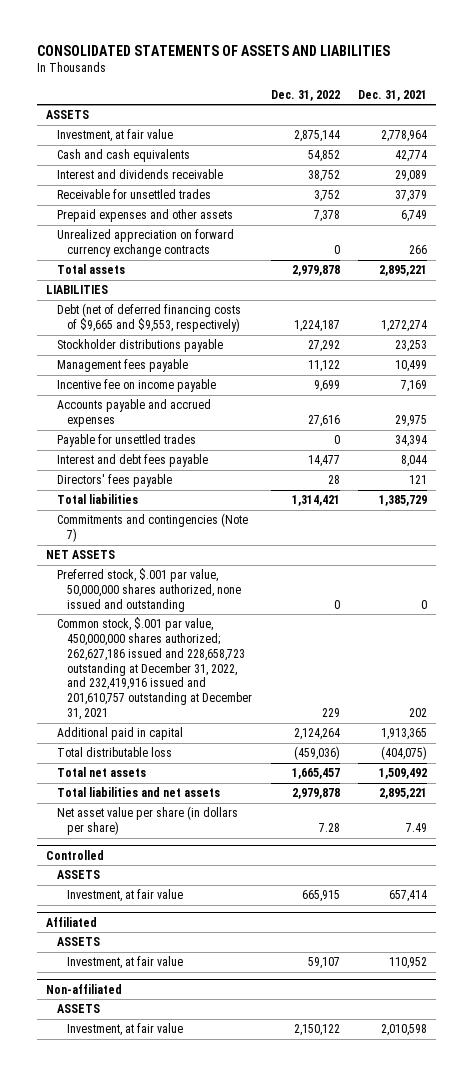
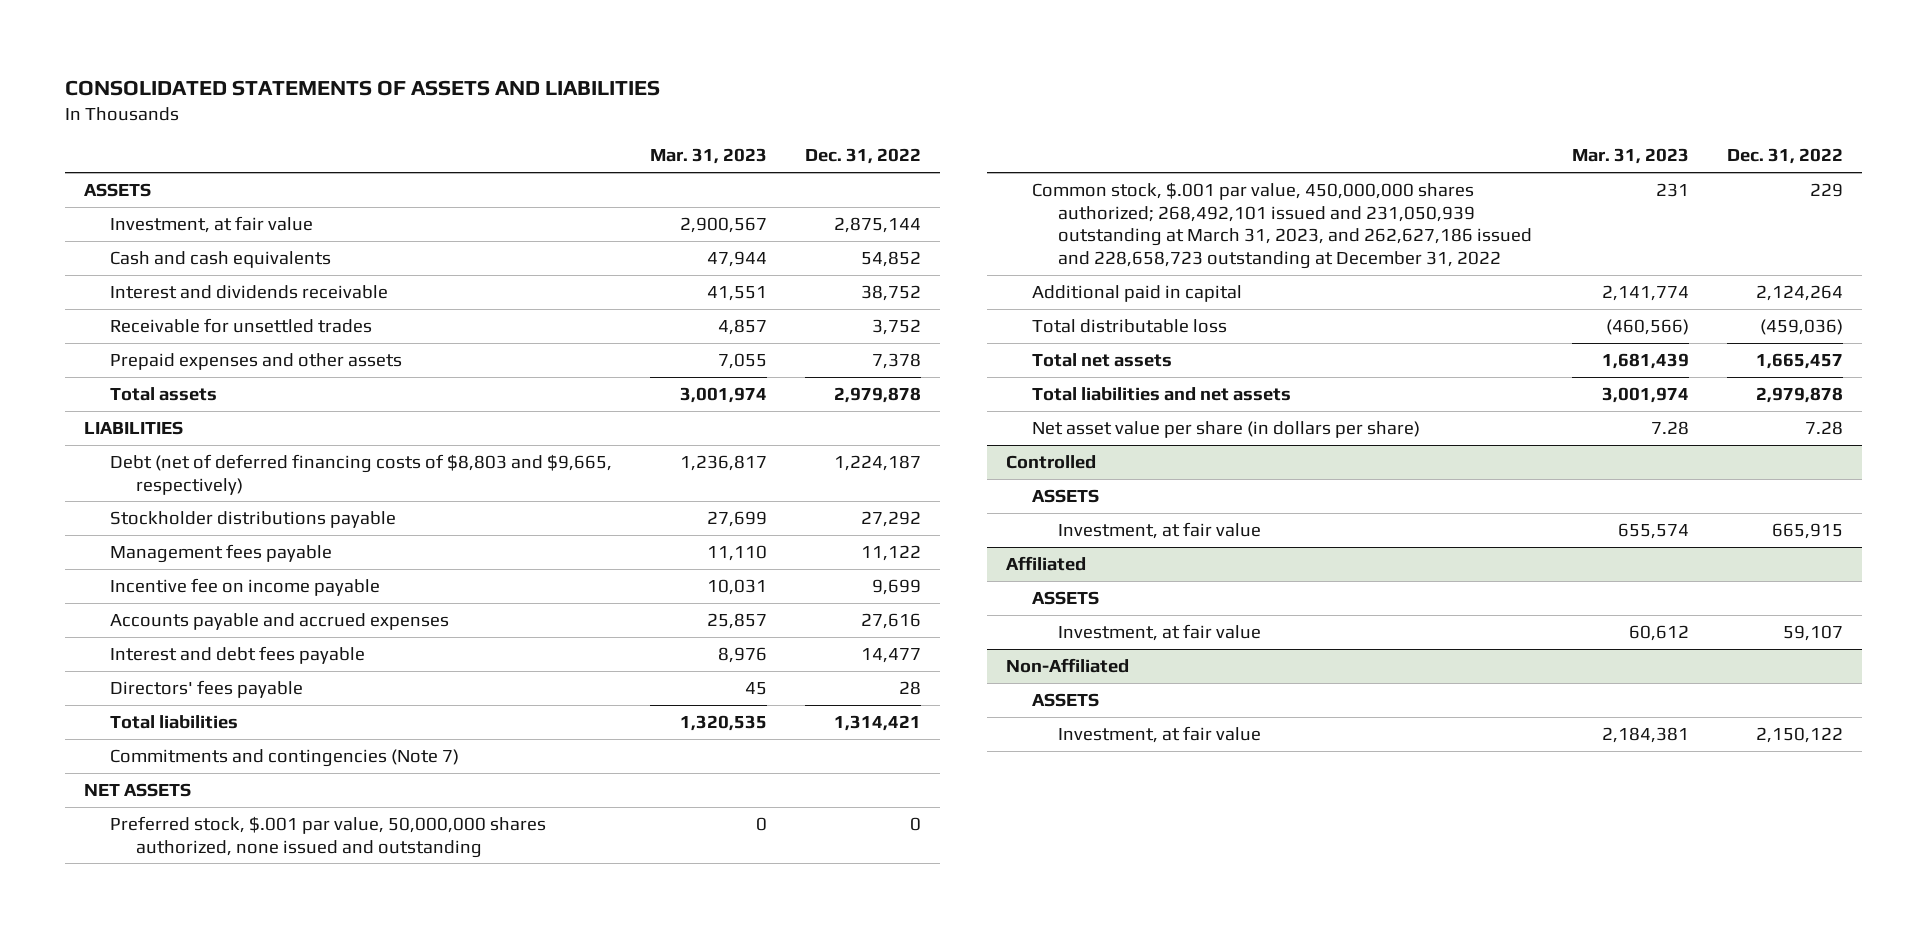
[358,89,428,101] Dec. 31, 2021 -> none
none -> [650,148,768,165] Mar. 31, 2023
[56,229,234,258] Unrealized appreciation on forward currency exchange contracts -> none
[56,303,241,333] Debt (net of deferred financing costs of $9,665 and $9,553, respectively) -> [110,453,613,495] Debt (net of deferred financing costs of $8,803 and $9,665, respectively)
[56,434,196,448] Payable for unsettled trades -> none
[56,617,253,721] Common stock, $.001 par value, 450,000,000 shares authorized; 262,627,186 issued and 228,658,723 outstanding at December 31, 2022, and 232,419,916 issued and 201,610,757 outstanding at December 31, 2021 -> [1032,181,1532,269] Common stock, $.001 par value, 450,000,000 shares authorized; 268,492,101 issued and 231,050,939 outstanding at March 31, 2023, and 262,627,186 issued and 228,658,723 outstanding at December 31, 2022
[46,983,123,994] Non-affiliated -> [1006,657,1130,673] Non-Affiliated

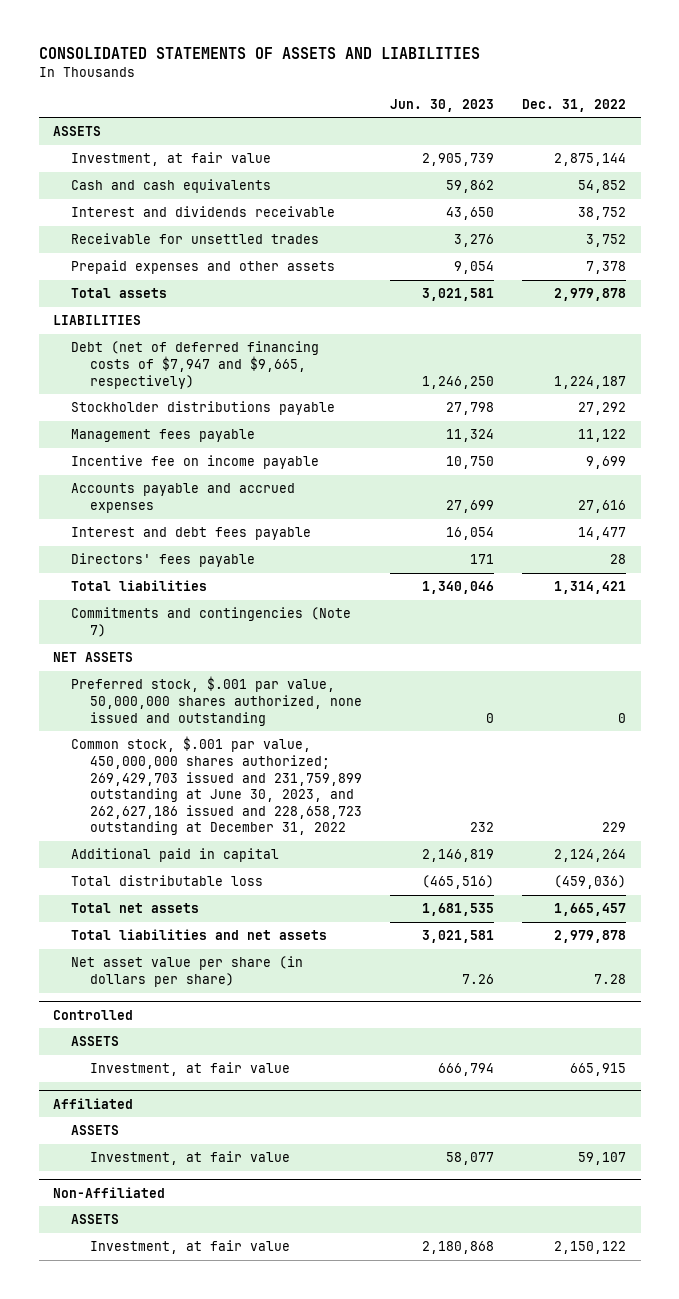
[650,148,768,165] Mar. 31, 2023 -> none
none -> [390,98,495,112] Jun. 30, 2023
[110,453,613,495] Debt (net of deferred financing costs of $8,803 and $9,665, respectively) -> [71,341,320,389] Debt (net of deferred financing costs of $7,947 and $9,665, respectively)
[1032,181,1532,269] Common stock, $.001 par value, 450,000,000 shares authorized; 268,492,101 issued and 231,050,939 outstanding at March 31, 2023, and 262,627,186 issued and 228,658,723 outstanding at December 31, 2022 -> [71,736,362,836] Common stock, $.001 par value, 450,000,000 shares authorized; 269,429,703 issued and 231,759,899 outstanding at June 30, 2023, and 262,627,186 issued and 228,658,723 outstanding at December 31, 2022

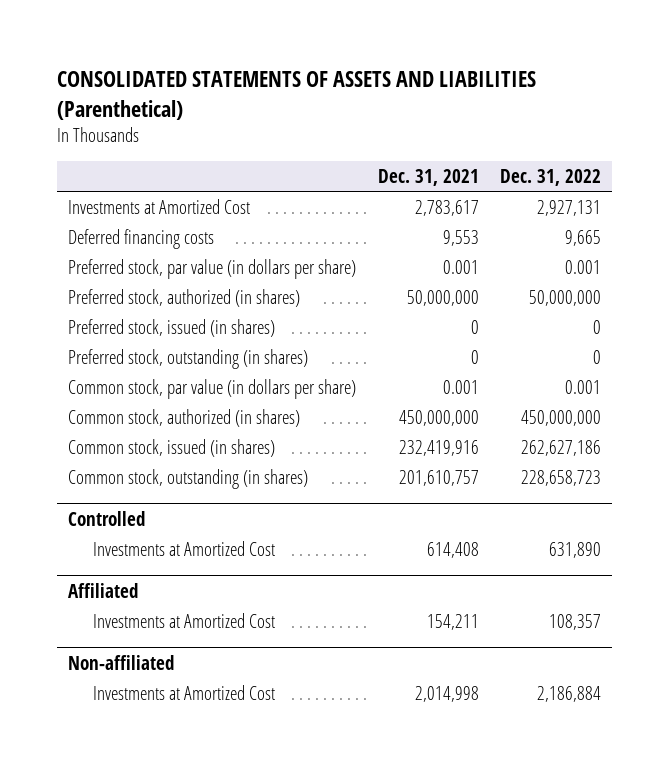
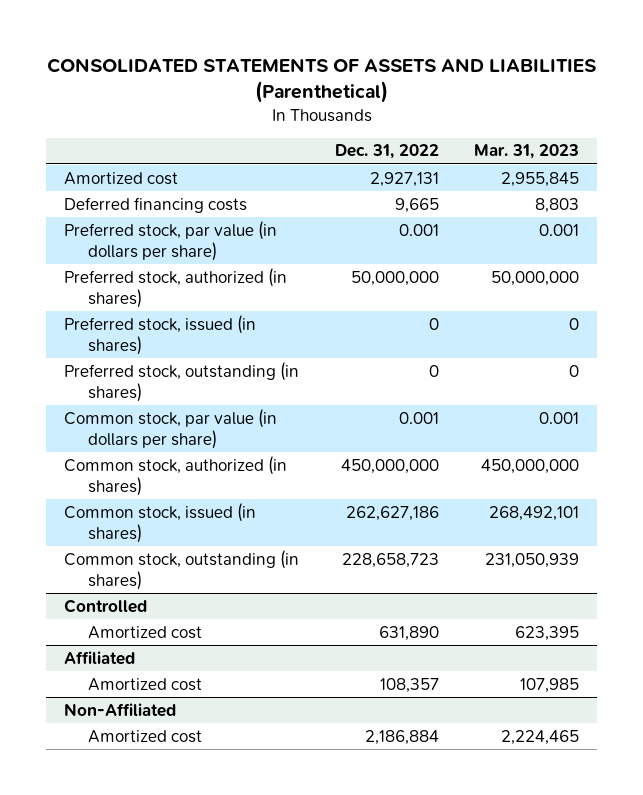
[377,169,479,187] Dec. 31, 2021 -> none
none -> [474,144,580,160] Mar. 31, 2023
[68,198,251,214] Investments at Amortized Cost -> [63,171,178,185] Amortized cost
[93,540,276,556] Investments at Amortized Cost -> [88,625,203,639] Amortized cost
[93,612,276,628] Investments at Amortized Cost -> [88,677,203,691] Amortized cost
[68,654,175,670] Non-affiliated -> [63,702,176,717] Non-Affiliated
[93,684,276,700] Investments at Amortized Cost -> [88,729,203,743] Amortized cost

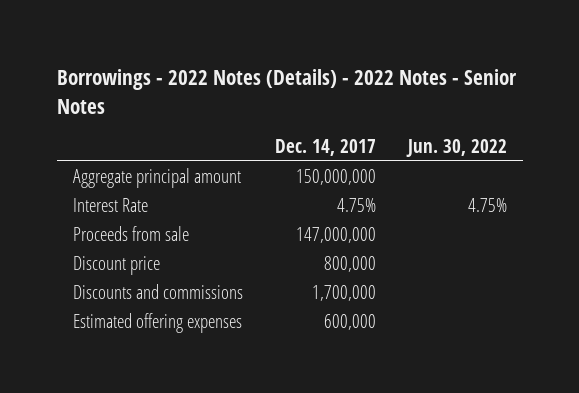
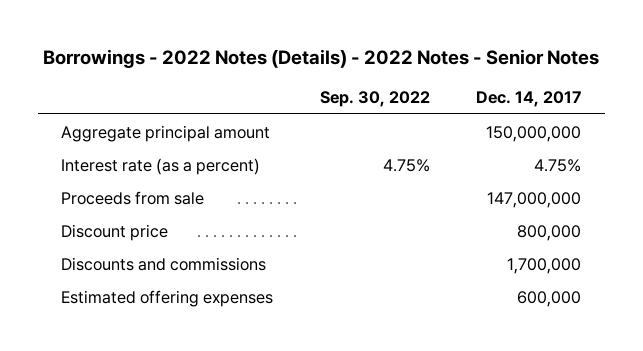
[405,138,507,157] Jun. 30, 2022 -> none
none -> [319,90,430,107] Sep. 30, 2022
[72,197,148,212] Interest Rate -> [61,157,261,175] Interest rate (as a percent)

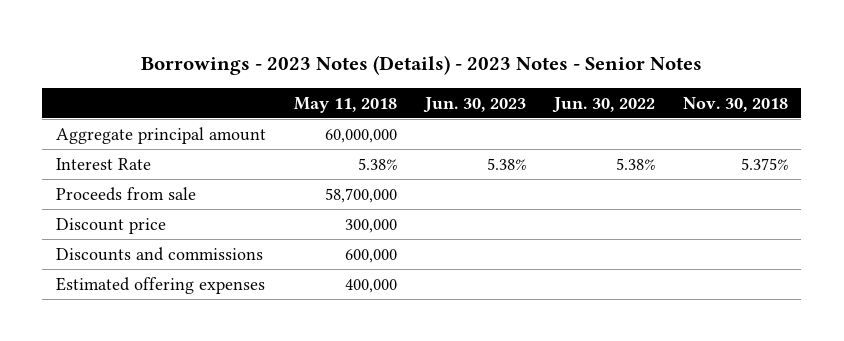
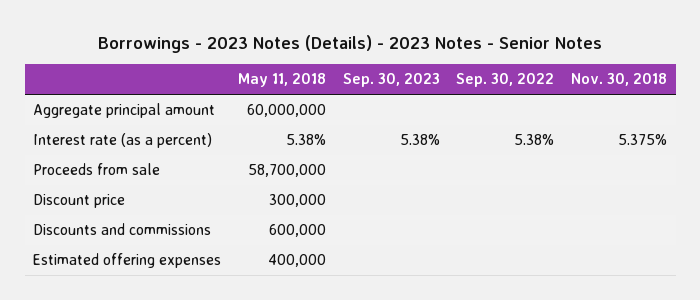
[422,96,526,113] Jun. 30, 2023 -> none
[551,96,655,113] Jun. 30, 2022 -> none
none -> [342,73,440,88] Sep. 30, 2023
none -> [456,73,555,88] Sep. 30, 2022
[56,157,152,170] Interest Rate -> [33,133,213,149] Interest rate (as a percent)

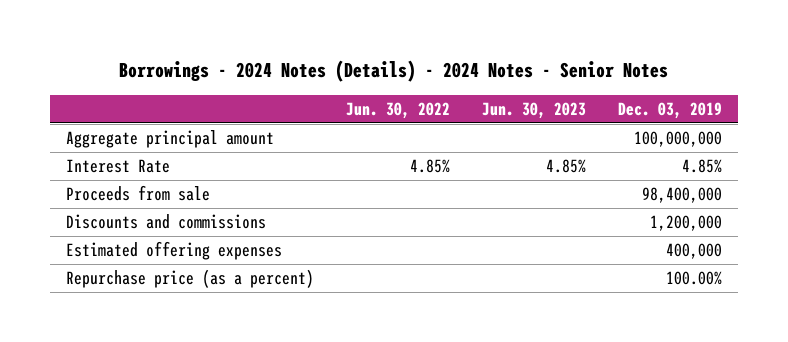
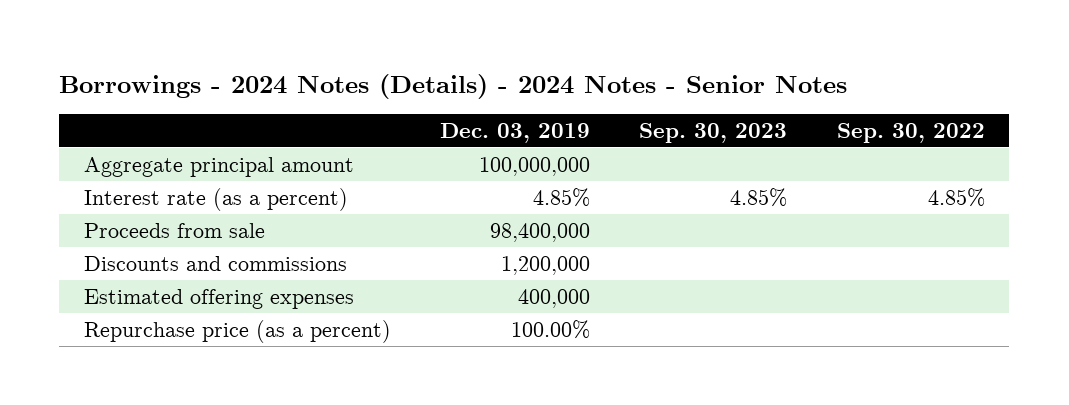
[345,101,450,119] Jun. 30, 2022 -> none
[482,101,587,119] Jun. 30, 2023 -> none
none -> [639,122,788,143] Sep. 30, 2023
none -> [836,122,985,143] Sep. 30, 2022
[65,159,170,174] Interest Rate -> [83,187,348,211] Interest rate (as a percent)

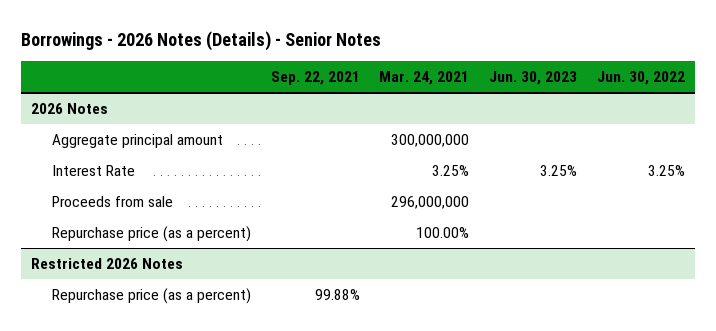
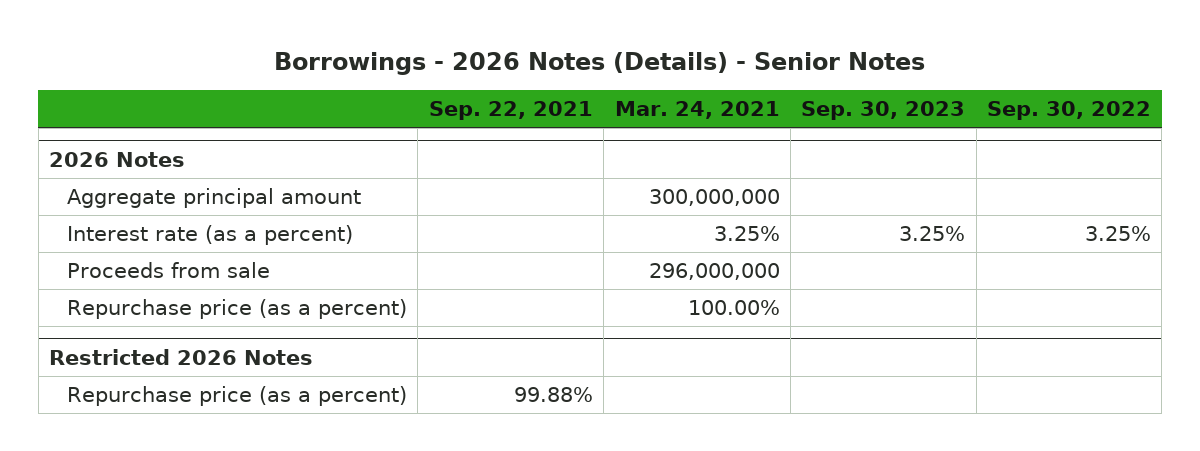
[489,71,578,86] Jun. 30, 2023 -> none
[596,71,685,86] Jun. 30, 2022 -> none
none -> [801,101,966,121] Sep. 30, 2023
none -> [986,101,1151,121] Sep. 30, 2022
[52,165,136,177] Interest Rate -> [67,225,354,246] Interest rate (as a percent)

